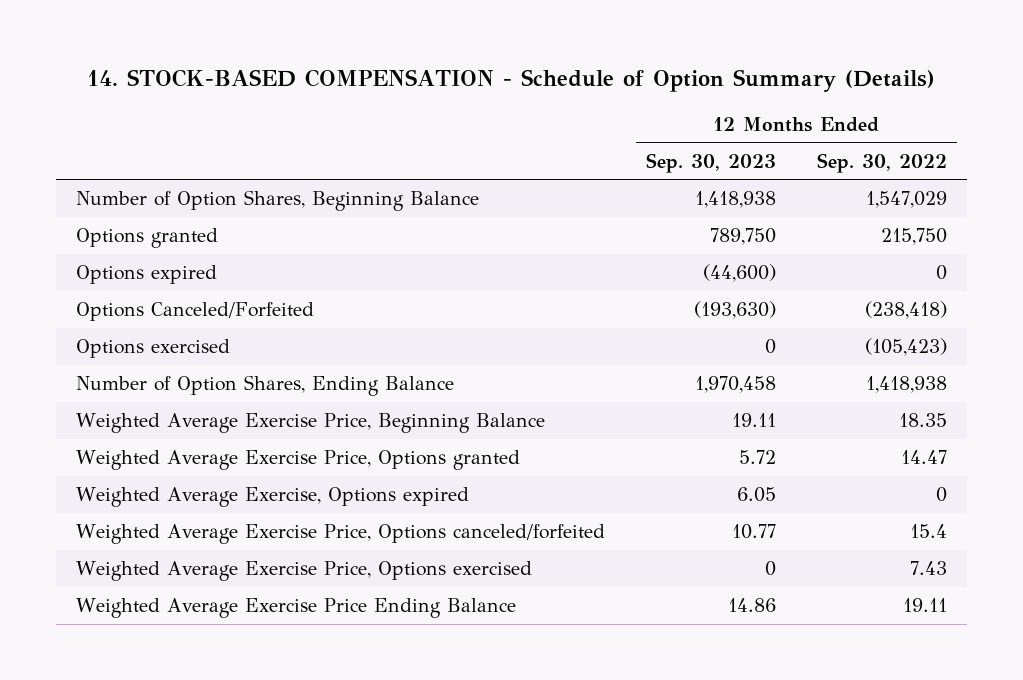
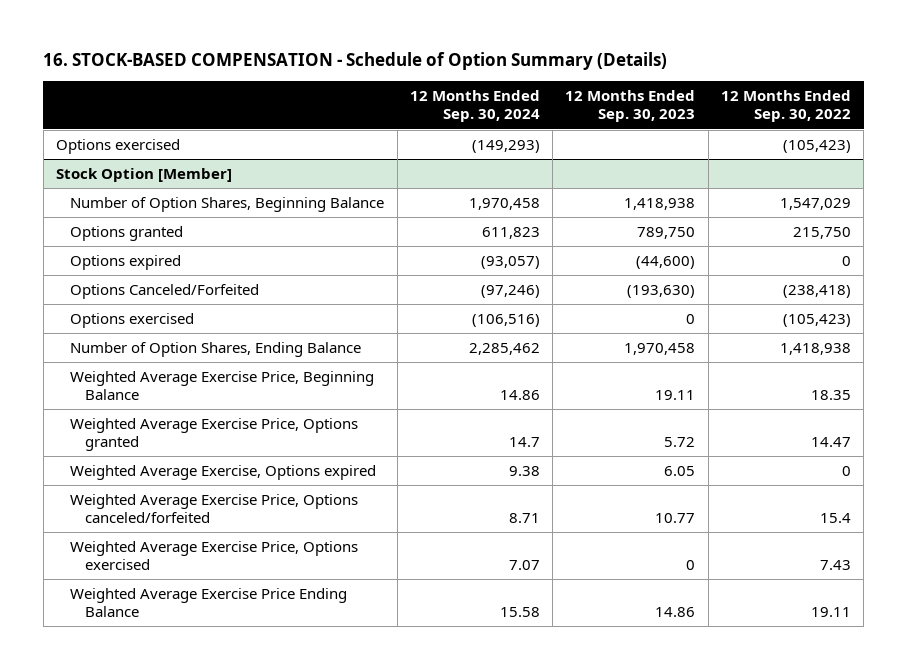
[87,69,936,93] 14. STOCK-BASED COMPENSATION - Schedule of Option Summary (Details) -> [43,52,668,71] 16. STOCK-BASED COMPENSATION - Schedule of Option Summary (Details)
none -> [409,90,540,123] 12 Months Ended Sep. 30, 2024
none -> [55,138,180,154] Options exercised
none -> [55,167,232,182] Stock Option [Member]

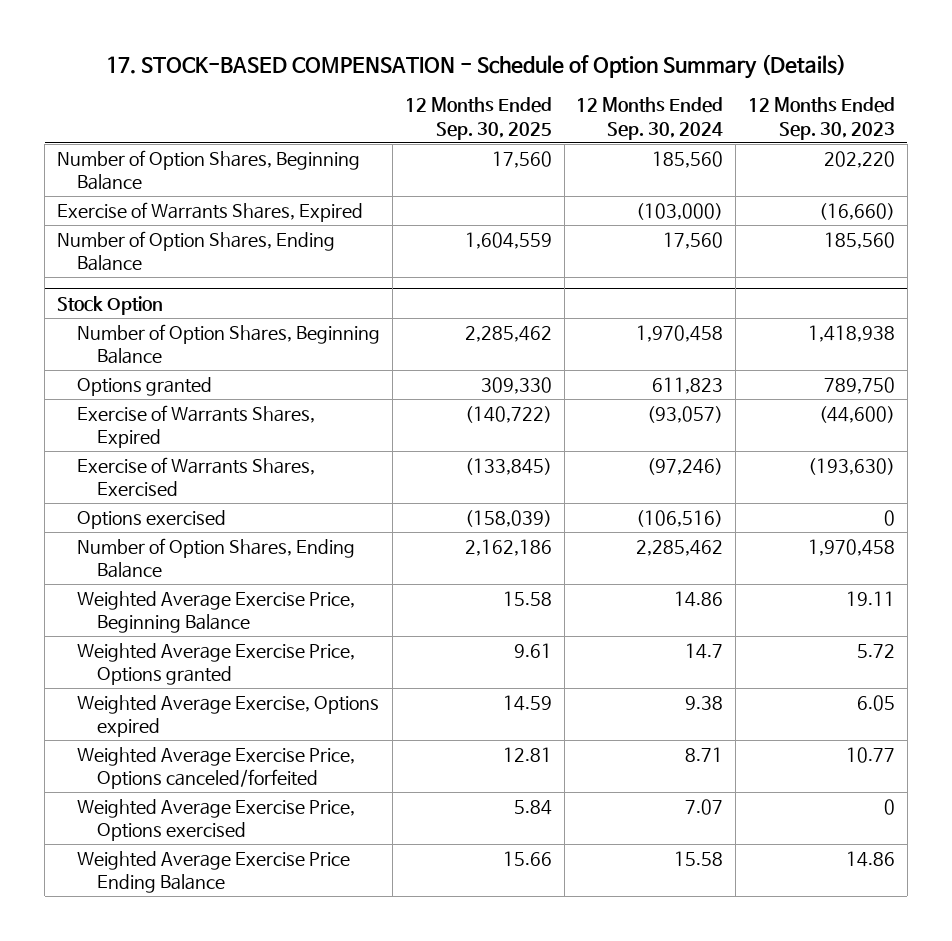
[43,52,668,71] 16. STOCK-BASED COMPENSATION - Schedule of Option Summary (Details) -> [105,54,846,80] 17. STOCK-BASED COMPENSATION - Schedule of Option Summary (Details)
[720,90,851,123] 12 Months Ended Sep. 30, 2022 -> none
none -> [404,97,552,140] 12 Months Ended Sep. 30, 2025
[55,138,180,154] Options exercised -> none
none -> [56,150,360,191] Number of Option Shares, Beginning Balance
none -> [56,202,363,223] Exercise of Warrants Shares, Expired
none -> [56,231,335,272] Number of Option Shares, Ending Balance
[55,167,232,182] Stock Option [Member] -> [56,295,163,315] Stock Option
[70,254,182,270] Options expired -> [77,405,316,449] Exercise of Warrants Shares, Expired
[70,283,260,299] Options Canceled/Forfeited -> [77,457,316,497] Exercise of Warrants Shares, Exercised

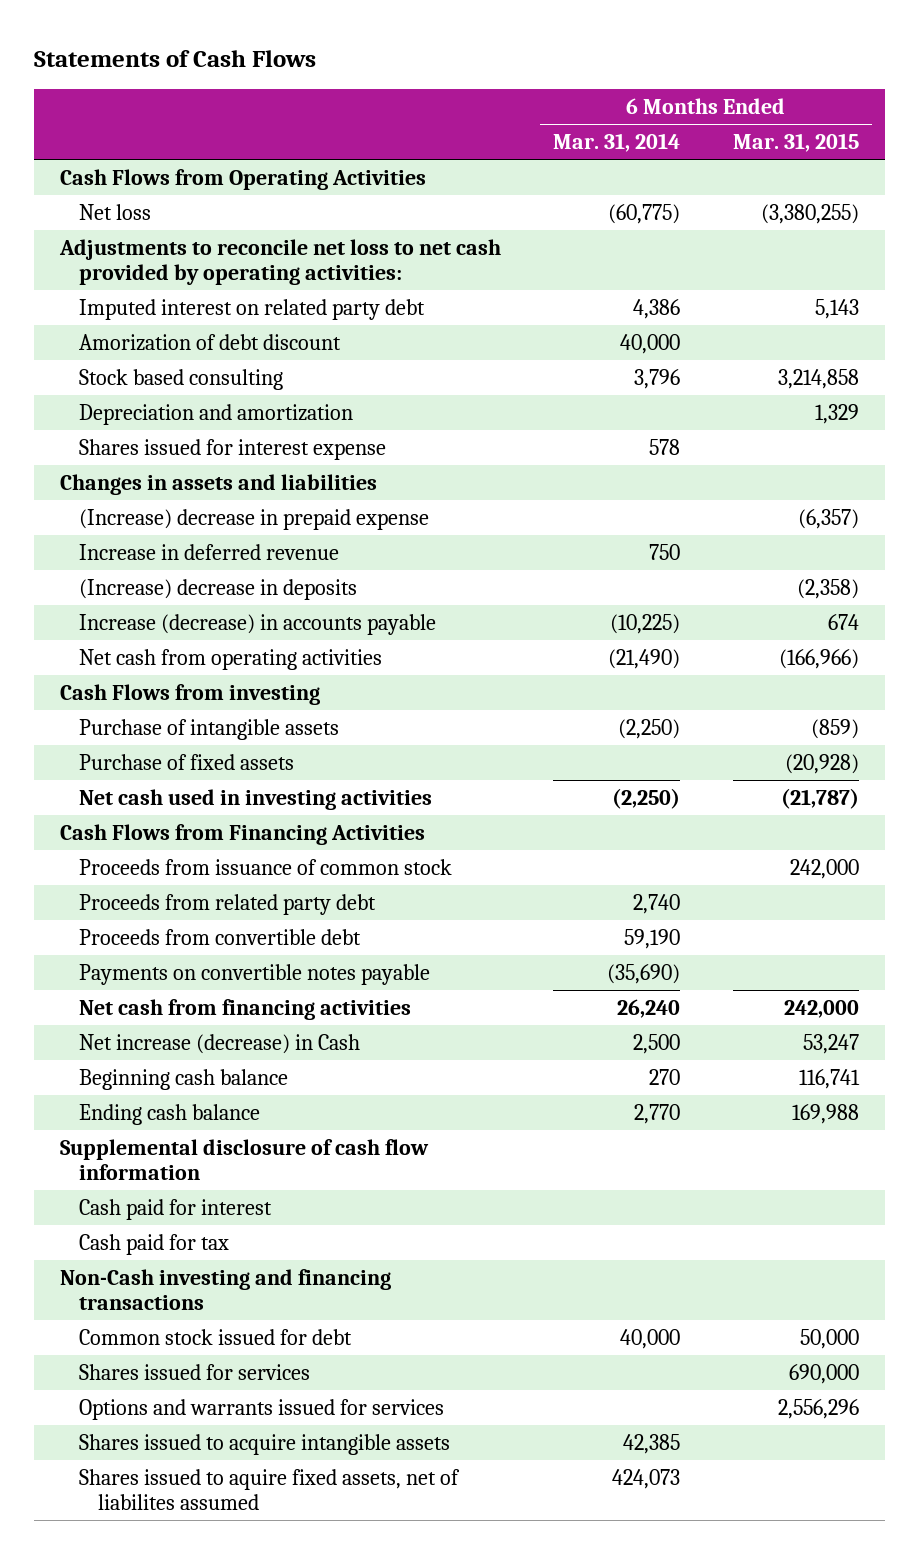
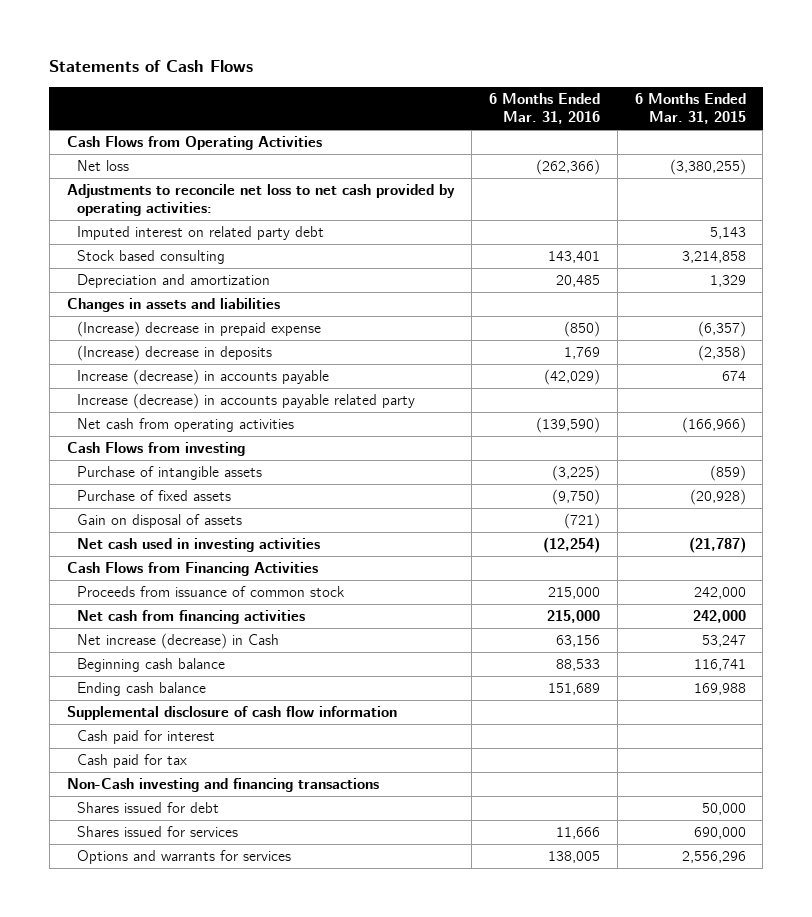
[553,133,681,153] Mar. 31, 2014 -> none
none -> [489,93,601,125] 6 Months Ended Mar. 31, 2016
[79,333,342,351] Amorization of debt discount -> none
[79,438,387,460] Shares issued for interest expense -> none
[79,543,340,560] Increase in deferred revenue -> none
none -> [77,393,416,410] Increase (decrease) in accounts payable related party
none -> [77,514,243,529] Gain on disposal of assets
[79,893,377,915] Proceeds from related party debt -> none
[79,928,362,945] Proceeds from convertible debt -> none
[79,963,431,985] Payments on convertible notes payable -> none
[79,1328,353,1345] Common stock issued for debt -> [77,802,220,814] Shares issued for debt
[79,1433,451,1455] Shares issued to acquire intangible assets -> none
[79,1468,461,1510] Shares issued to aquire fixed assets, net of liabilites assumed -> none
[79,1398,445,1420] Options and warrants issued for services -> [77,850,292,865] Options and warrants for services

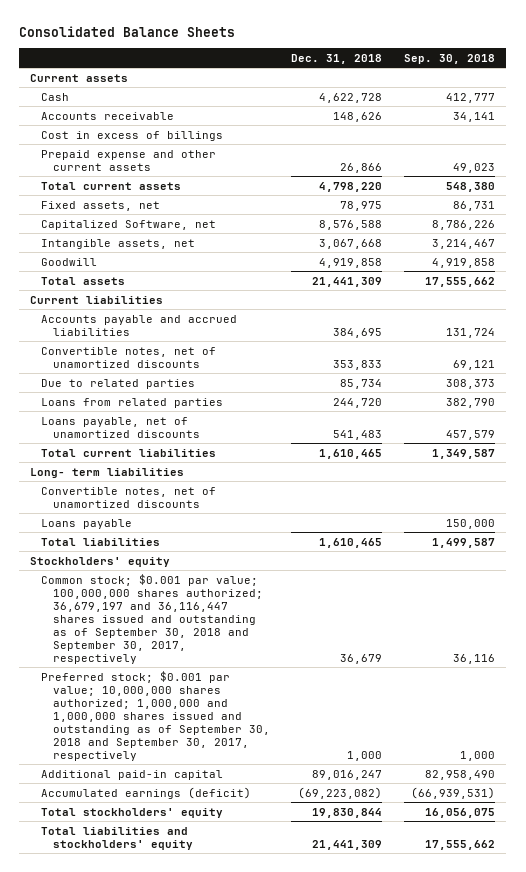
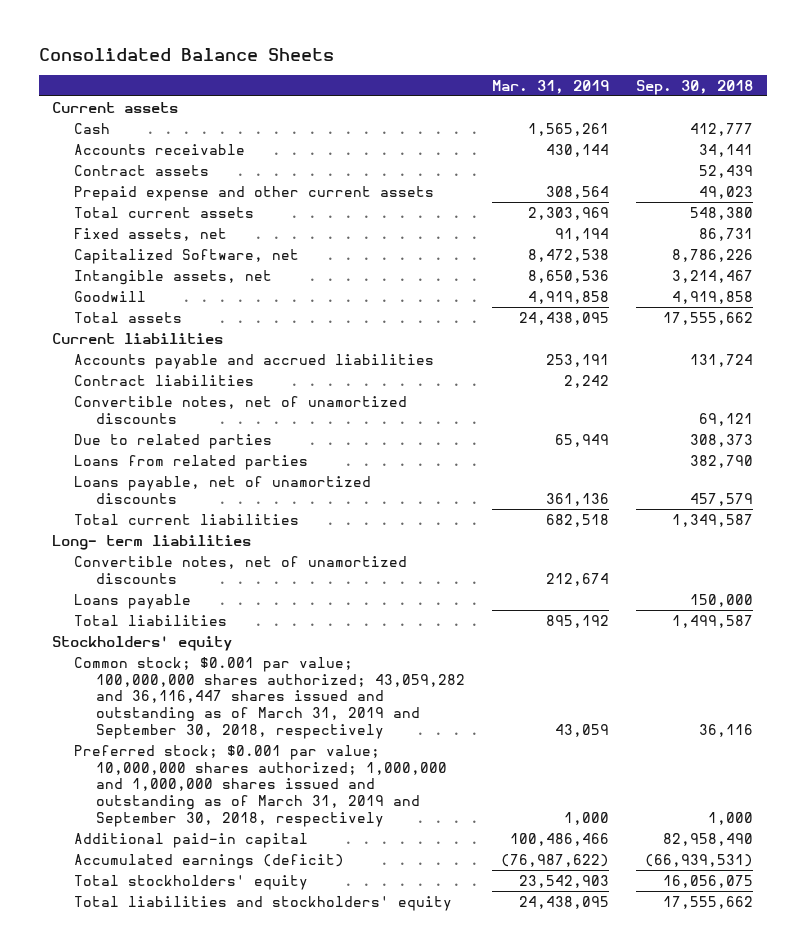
[291,53,383,64] Dec. 31, 2018 -> none
none -> [492,79,610,94] Mar. 31, 2019
[41,130,224,141] Cost in excess of billings -> none
none -> [74,164,210,176] Contract assets
none -> [74,374,255,386] Contract liabilities
[41,573,263,664] Common stock; $0.001 par value; 100,000,000 shares authorized; 36,679,197 and 36,116,447 shares issued and outstanding as of September 30, 2018 and September 30, 2017, respectively -> [74,656,466,739] Common stock; $0.001 par value; 100,000,000 shares authorized; 43,059,282 and 36,116,447 shares issued and outstanding as of March 31, 2019 and September 30, 2018, respectively
[41,670,270,761] Preferred stock; $0.001 par value; 10,000,000 shares authorized; 1,000,000 and 1,000,000 shares issued and outstanding as of September 30, 2018 and September 30, 2017, respectively -> [74,744,448,827] Preferred stock; $0.001 par value; 10,000,000 shares authorized; 1,000,000 and 1,000,000 shares issued and outstanding as of March 31, 2019 and September 30, 2018, respectively

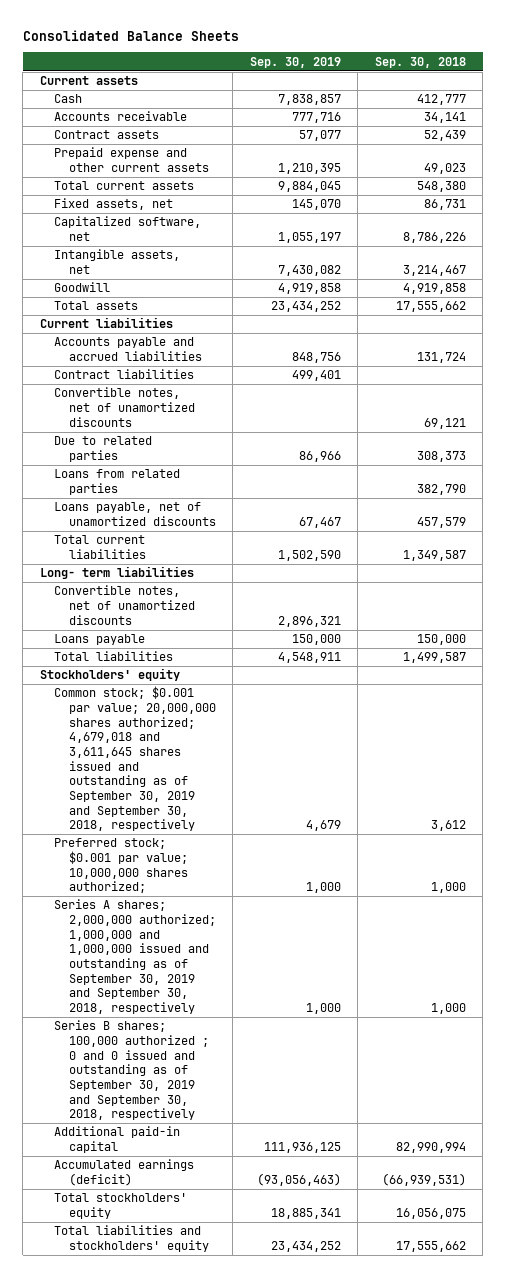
[492,79,610,94] Mar. 31, 2019 -> none
none -> [249,56,341,68] Sep. 30, 2019
[74,248,300,264] Capitalized Software, net -> [54,216,202,242] Capitalized software, net
[74,656,466,739] Common stock; $0.001 par value; 100,000,000 shares authorized; 43,059,282 and 36,116,447 shares issued and outstanding as of March 31, 2019 and September 30, 2018, respectively -> [54,686,216,832] Common stock; $0.001 par value; 20,000,000 shares authorized; 4,679,018 and 3,611,645 shares issued and outstanding as of September 30, 2019 and September 30, 2018, respectively
[699,723,754,737] 36,116 -> [430,820,466,832] 3,612
[74,744,448,827] Preferred stock; $0.001 par value; 10,000,000 shares authorized; 1,000,000 and 1,000,000 shares issued and outstanding as of March 31, 2019 and September 30, 2018, respectively -> [54,838,188,894] Preferred stock; $0.001 par value; 10,000,000 shares authorized;
none -> [54,899,216,1014] Series A shares; 2,000,000 authorized; 1,000,000 and 1,000,000 issued and outstanding as of September 30, 2019 and September 30, 2018, respectively
none -> [54,1020,209,1121] Series B shares; 100,000 authorized ; 0 and 0 issued and outstanding as of September 30, 2019 and September 30, 2018, respectively
[663,832,754,846] 82,958,490 -> [395,1142,466,1154] 82,990,994

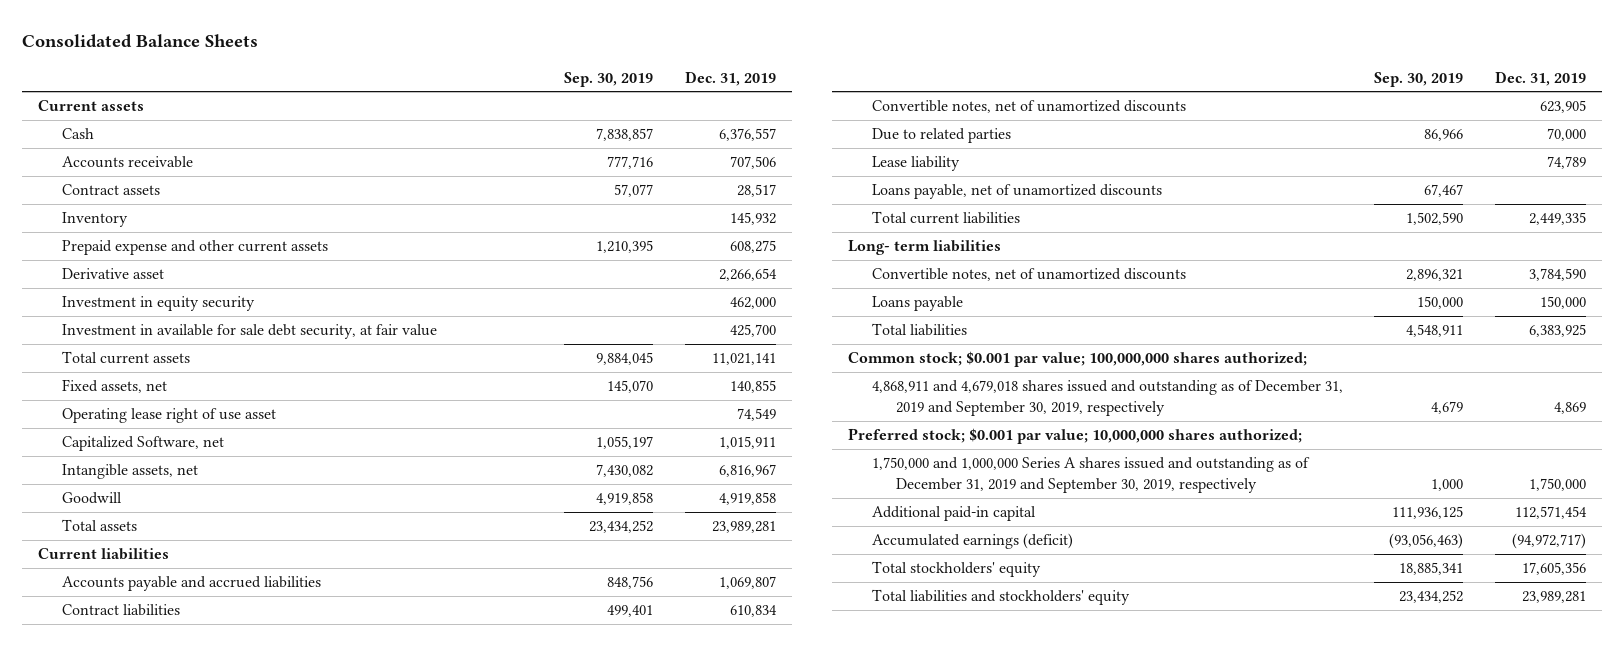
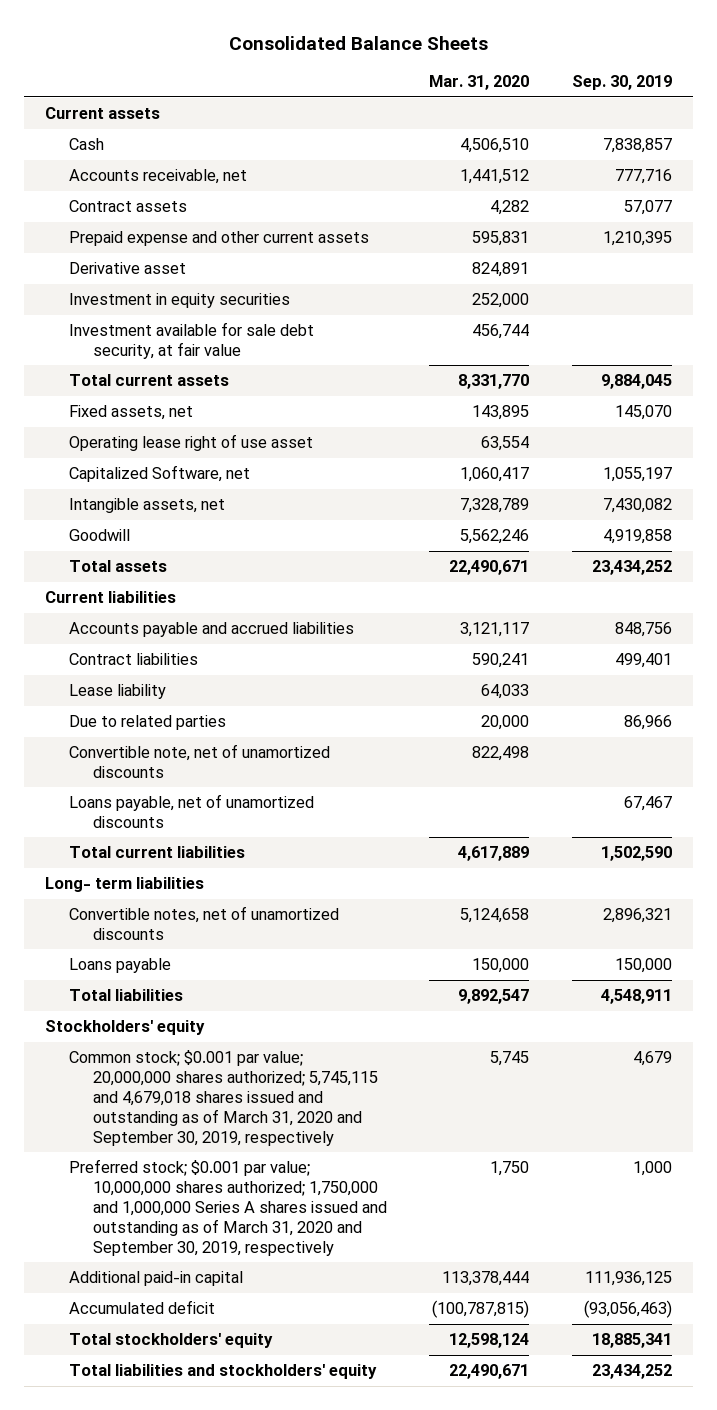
[684,70,776,86] Dec. 31, 2019 -> none
none -> [429,75,530,91] Mar. 31, 2020
[61,156,193,169] Accounts receivable -> [68,169,247,185] Accounts receivable, net
[61,212,128,228] Inventory -> none
[61,296,255,312] Investment in equity security -> [68,293,290,309] Investment in equity securities
[61,324,437,340] Investment in available for sale debt security, at fair value -> [68,322,314,360] Investment available for sale debt security, at fair value
[871,100,1186,114] Convertible notes, net of unamortized discounts -> none
[871,128,1011,144] Due to related parties -> [68,715,226,731] Due to related parties
none -> [68,744,330,779] Convertible note, net of unamortized discounts
[847,351,1307,368] Common stock; $0.001 par value; 100,000,000 shares authorized; -> none
[847,428,1302,445] Preferred stock; $0.001 par value; 10,000,000 shares authorized; -> none
none -> [45,1020,206,1036] Stockholders' equity
[871,380,1343,417] 4,868,911 and 4,679,018 shares issued and outstanding as of December 31, 2019 and September 30, 2019, respectively -> [68,1050,378,1146] Common stock; $0.001 par value; 20,000,000 shares authorized; 5,745,115 and 4,679,018 shares issued and outstanding as of March 31, 2020 and September 30, 2019, respectively
[871,457,1310,494] 1,750,000 and 1,000,000 Series A shares issued and outstanding as of December 31, 2019 and September 30, 2019, respectively -> [68,1159,387,1256] Preferred stock; $0.001 par value; 10,000,000 shares authorized; 1,750,000 and 1,000,000 Series A shares issued and outstanding as of March 31, 2020 and September 30, 2019, respectively
[871,533,1073,550] Accumulated earnings (deficit) -> [68,1300,215,1315] Accumulated deficit

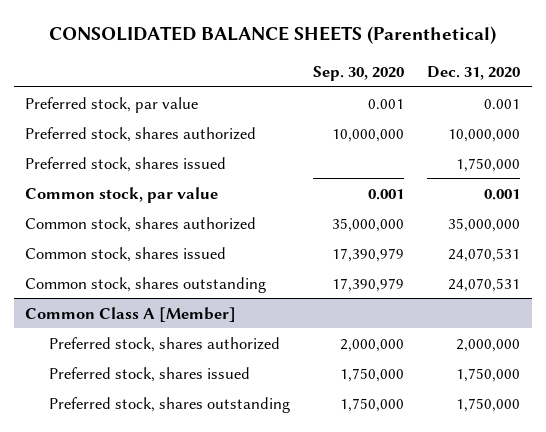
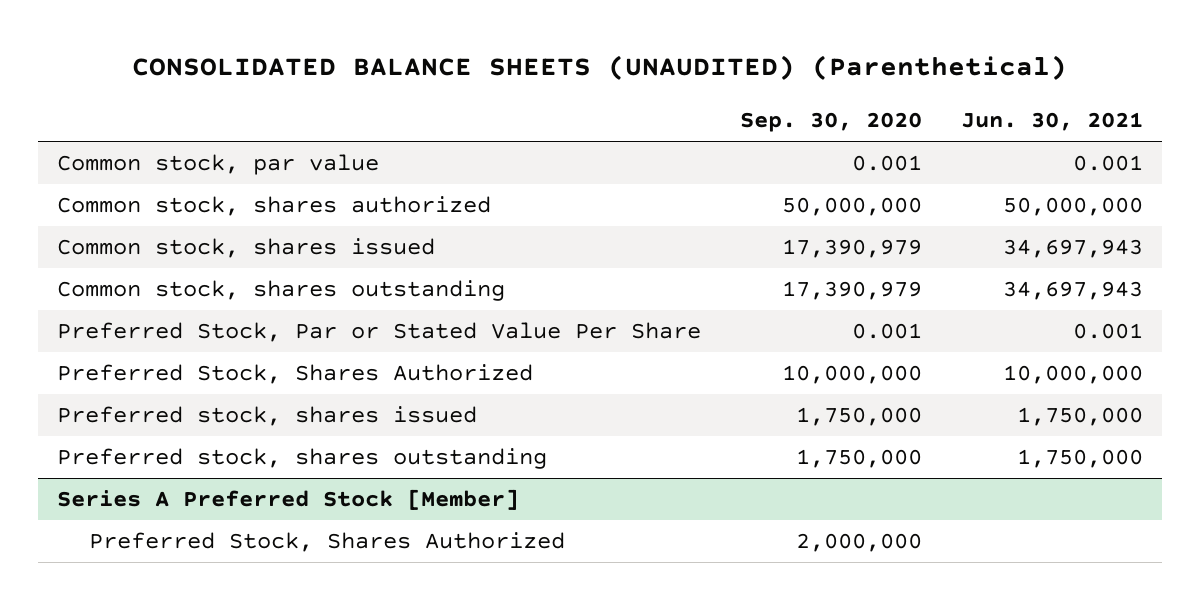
[48,25,496,44] CONSOLIDATED BALANCE SHEETS (Parenthetical) -> [131,55,1067,81] CONSOLIDATED BALANCE SHEETS (UNAUDITED) (Parenthetical)
[427,65,521,80] Dec. 31, 2020 -> none
none -> [960,112,1143,132] Jun. 30, 2021
[25,96,199,113] Preferred stock, par value -> none
[25,126,257,142] Preferred stock, shares authorized -> none
[25,156,227,172] Preferred stock, shares issued -> none
[332,217,405,232] 35,000,000 -> [781,196,922,216] 50,000,000
[25,306,237,322] Common Class A [Member] -> none
none -> [57,321,702,342] Preferred Stock, Par or Stated Value Per Share
[49,336,281,352] Preferred stock, shares authorized -> [57,363,534,384] Preferred Stock, Shares Authorized
[340,338,405,352] 2,000,000 -> [781,364,922,384] 10,000,000
none -> [57,488,520,510] Series A Preferred Stock [Member]
none -> [88,531,565,552] Preferred Stock, Shares Authorized

